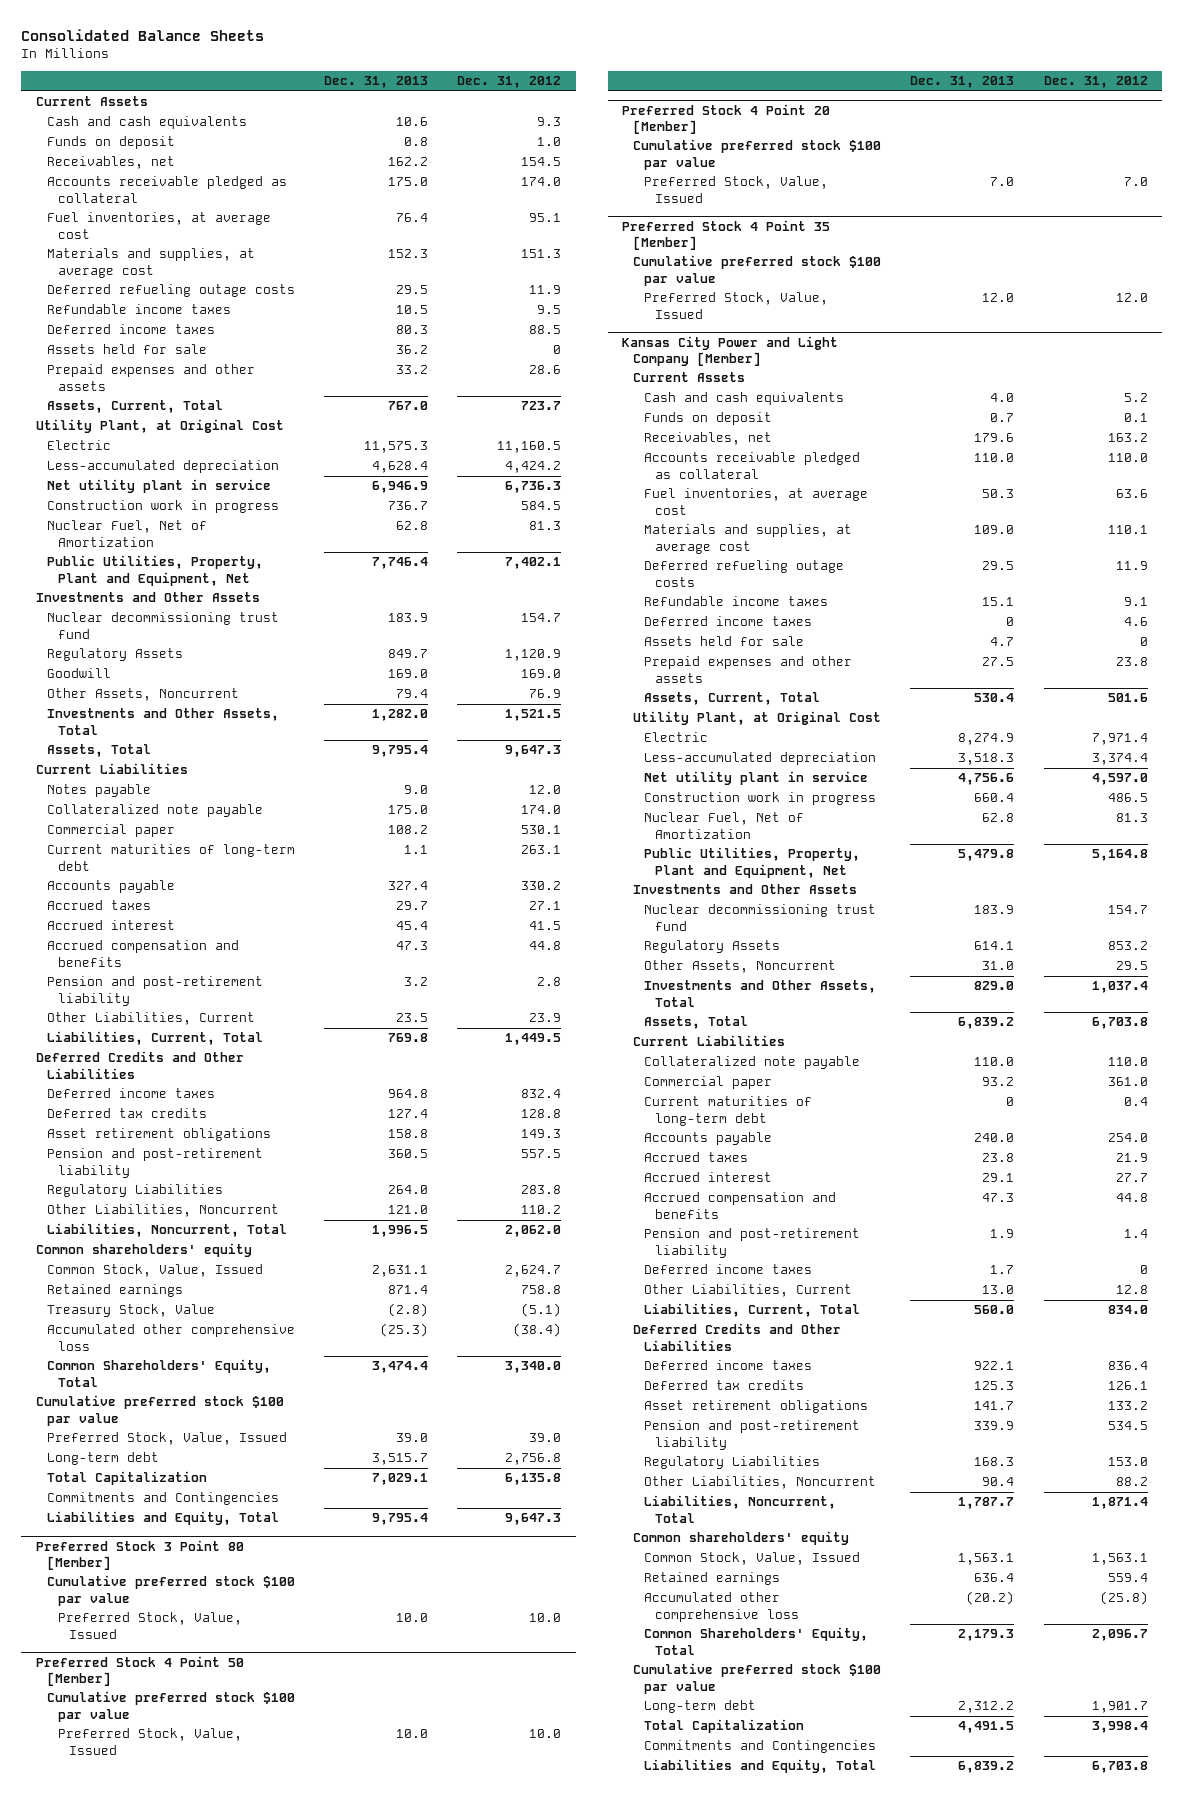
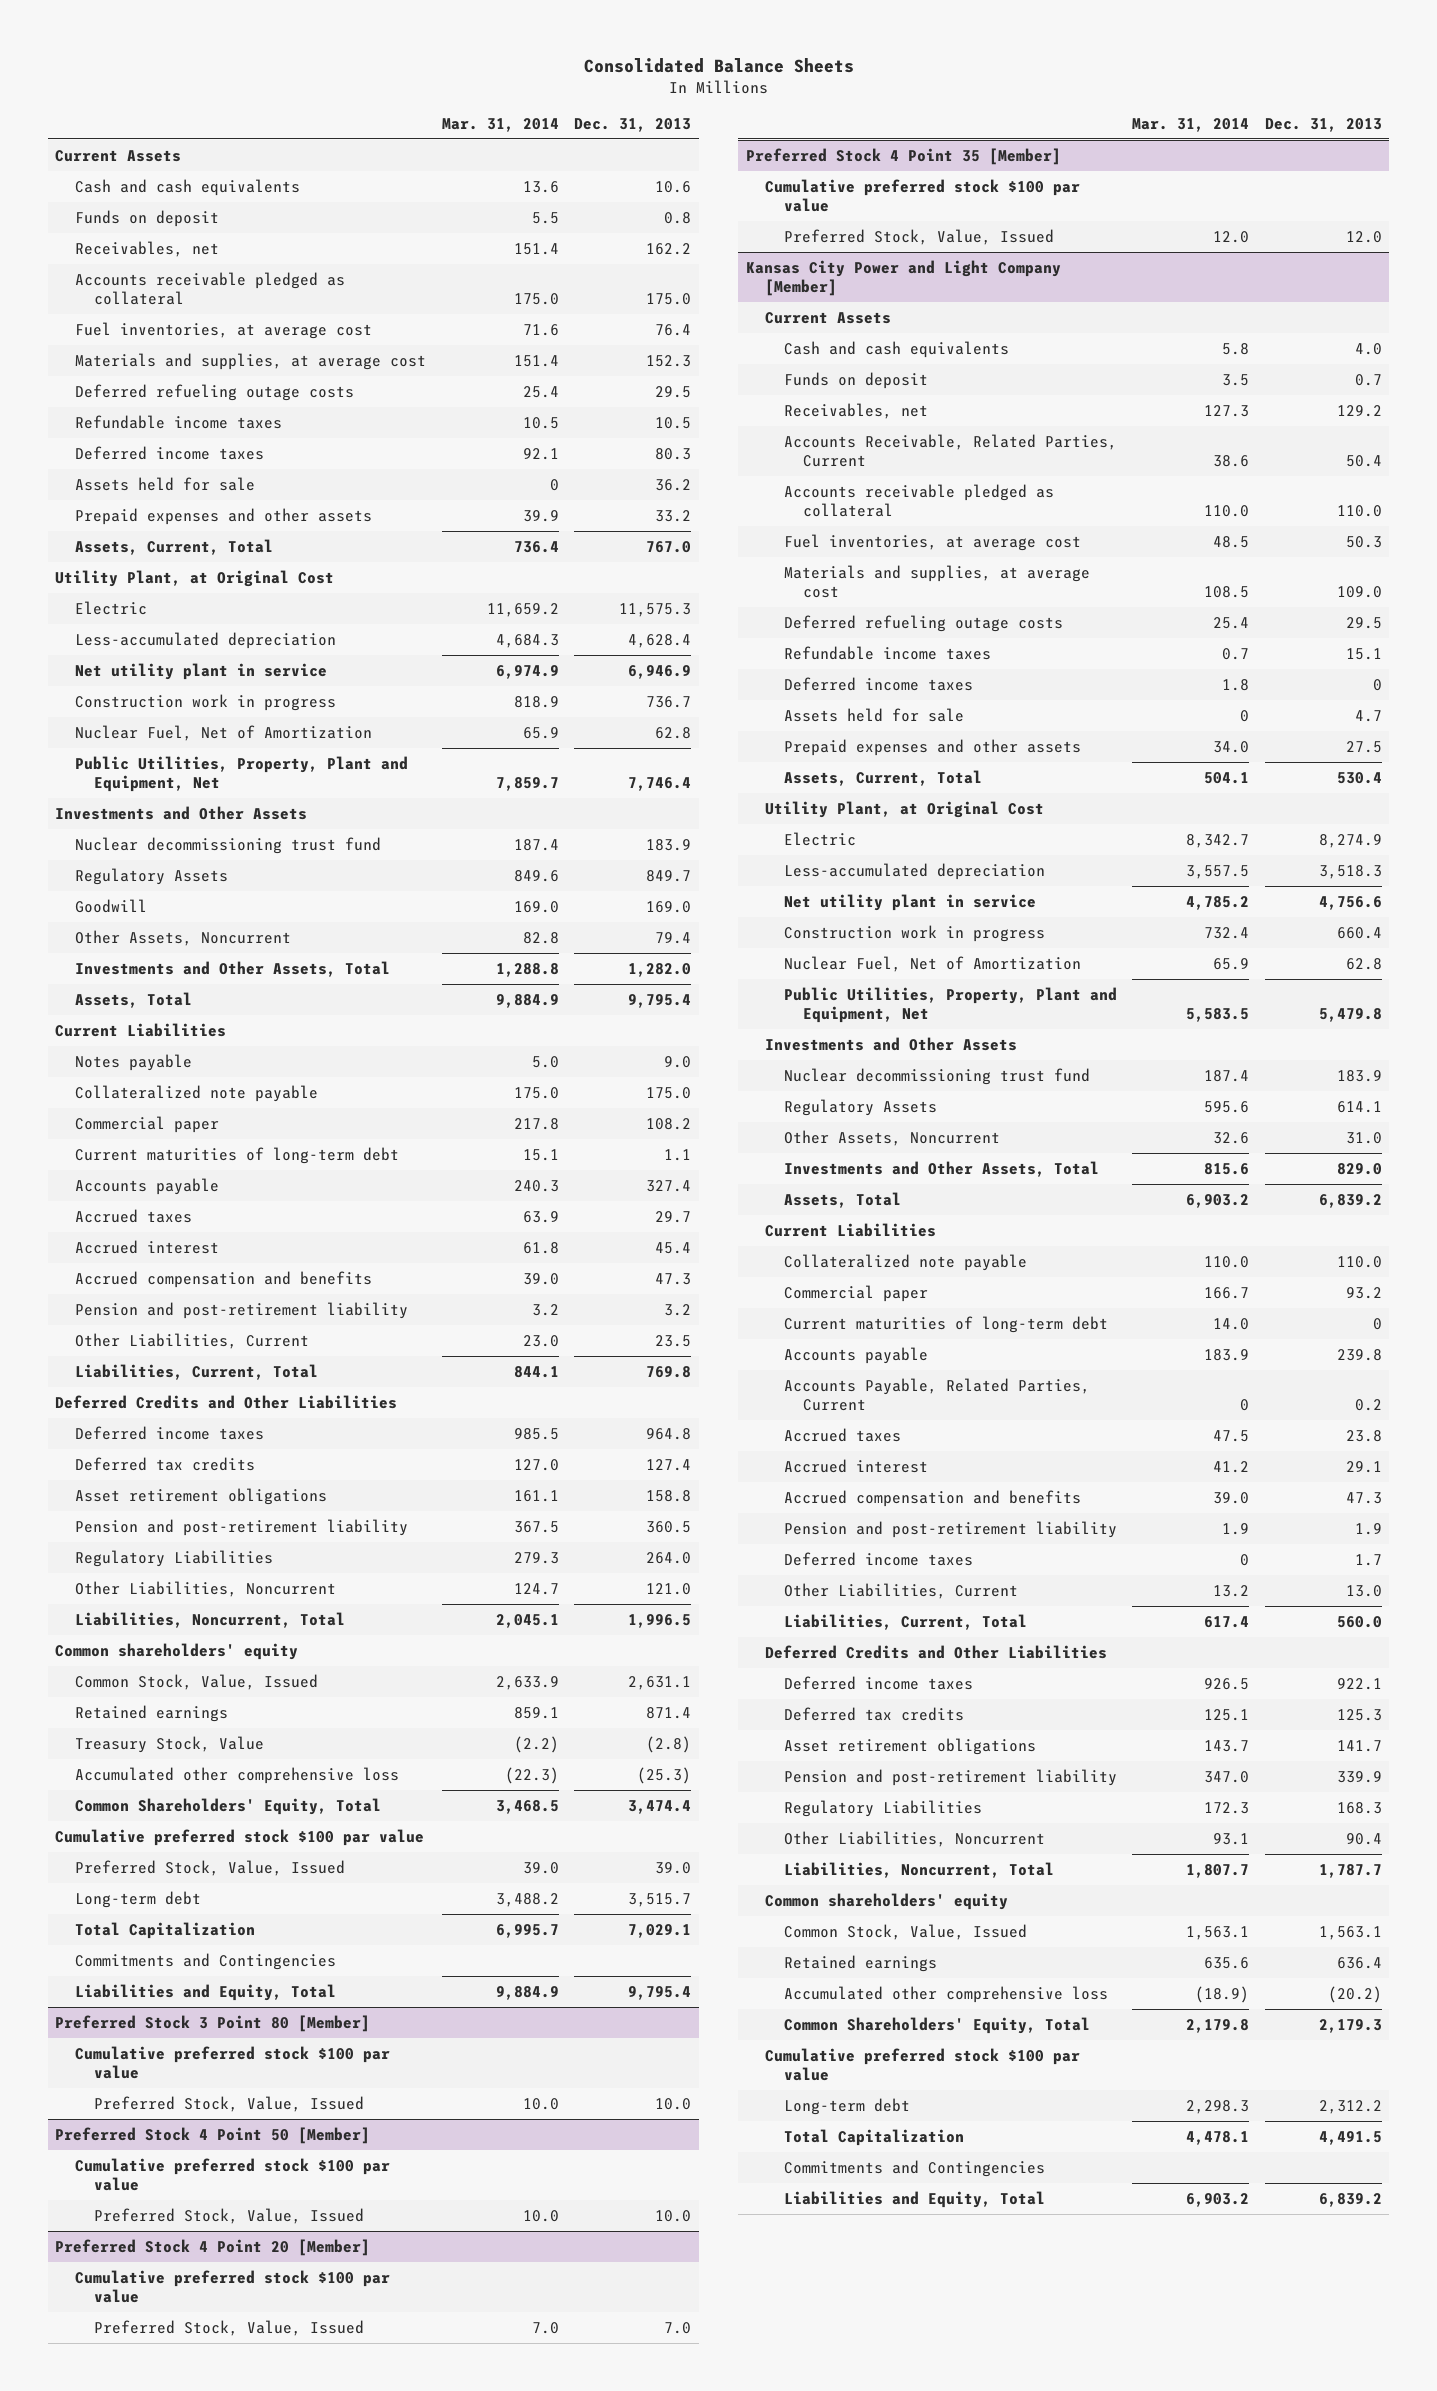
[457,76,562,89] Dec. 31, 2012 -> none
none -> [442,117,560,132] Mar. 31, 2014
[974,433,1015,443] 179.6 -> [1336,404,1382,417] 129.2
none -> [783,433,1117,468] Accounts Receivable, Related Parties, Current
[974,1133,1015,1143] 240.0 -> [1336,1348,1382,1361] 239.8
none -> [783,1377,1090,1412] Accounts Payable, Related Parties, Current

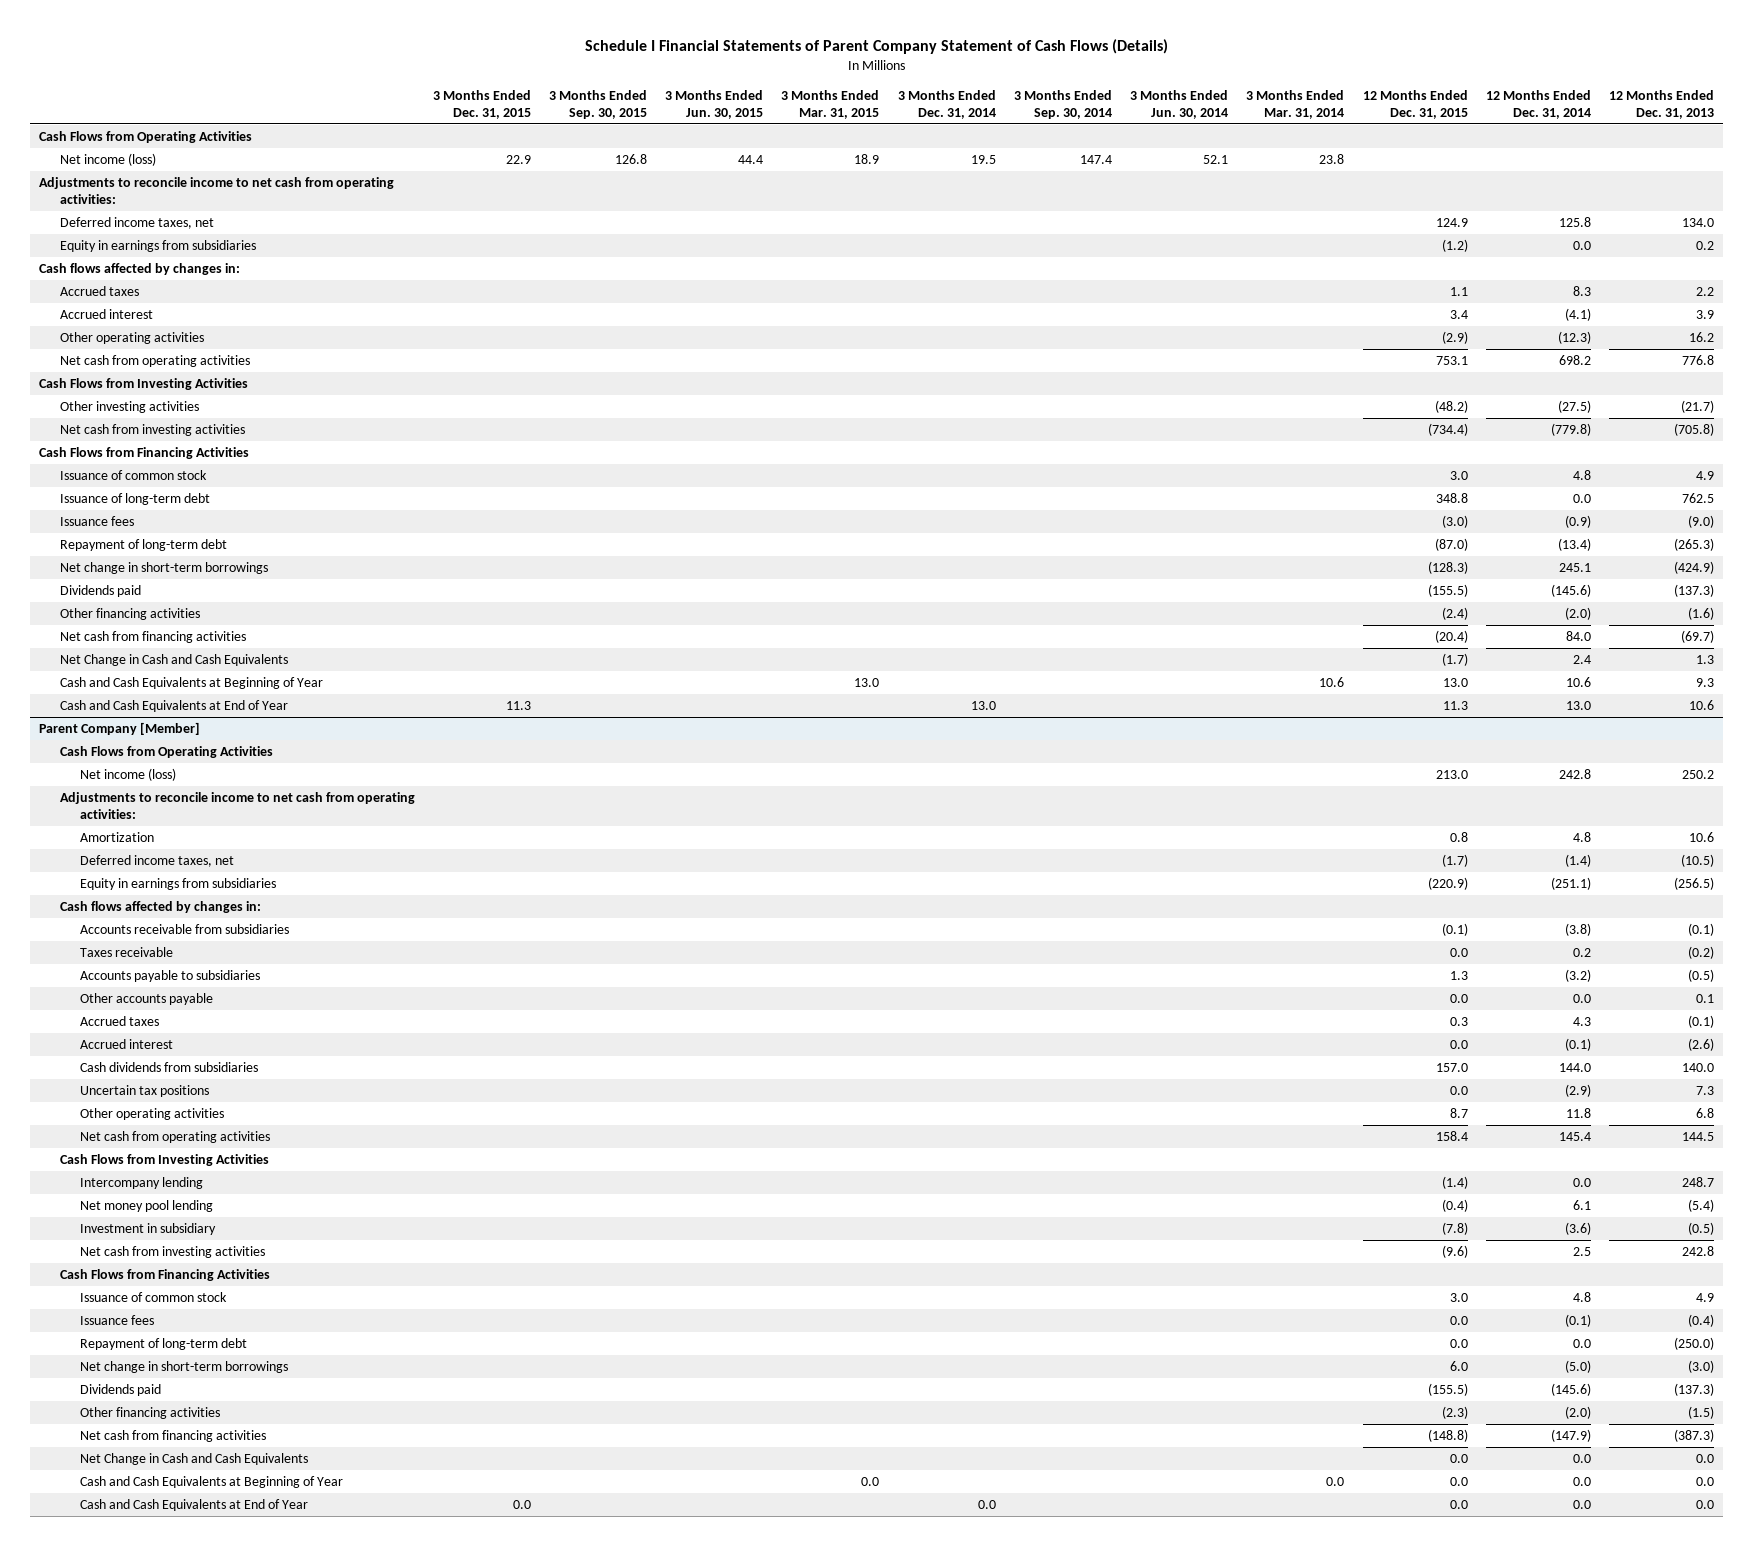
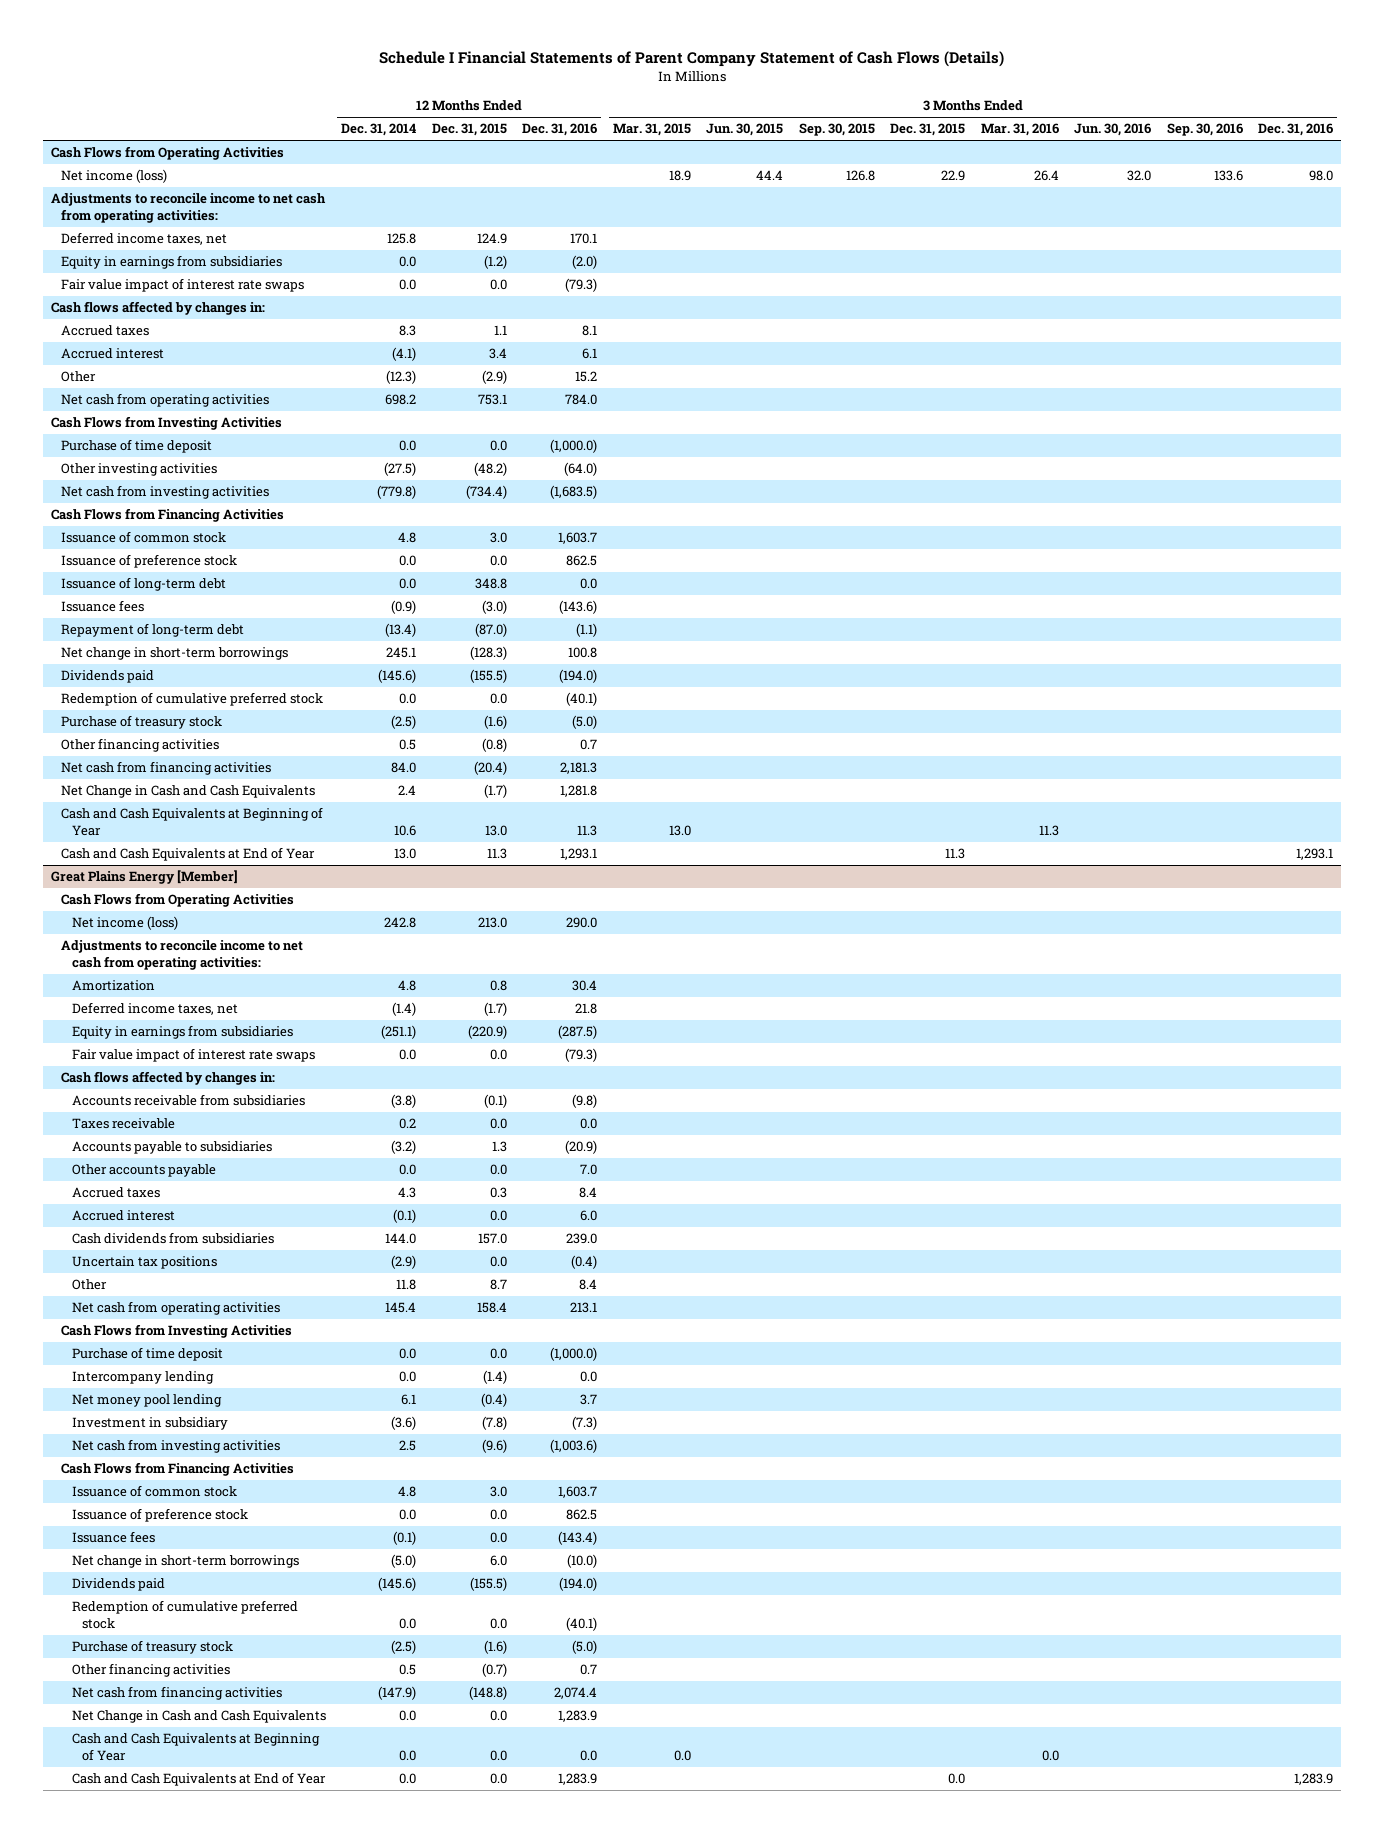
[897,89,996,119] 3 Months Ended Dec. 31, 2014 -> none
[1013,89,1112,119] 3 Months Ended Sep. 30, 2014 -> none
[1130,89,1229,119] 3 Months Ended Jun. 30, 2014 -> none
[1246,89,1345,119] 3 Months Ended Mar. 31, 2014 -> none
[1608,89,1714,119] 12 Months Ended Dec. 31, 2013 -> none
none -> [522,123,598,137] Dec. 31, 2016
none -> [980,123,1059,137] Mar. 31, 2016
none -> [1074,123,1152,137] Jun. 30, 2016
none -> [1166,123,1243,137] Sep. 30, 2016
none -> [1258,123,1334,137] Dec. 31, 2016
none -> [61,278,305,293] Fair value impact of interest rate swaps
[59,331,204,344] Other operating activities -> [61,371,97,383] Other
none -> [61,439,213,454] Purchase of time deposit
none -> [61,554,238,569] Issuance of preference stock
none -> [61,692,324,707] Redemption of cumulative preferred stock
none -> [61,715,223,730] Purchase of treasury stock
[1441,606,1468,620] (2.4) -> [481,738,507,753] (0.8)
[1564,606,1591,620] (2.0) -> [399,739,417,751] 0.5
[39,721,201,735] Parent Company [Member] -> [50,870,238,885] Great Plains Energy [Member]
none -> [71,1048,315,1063] Fair value impact of interest rate swaps
[79,1107,224,1120] Other operating activities -> [71,1279,107,1291] Other
none -> [71,1347,223,1362] Purchase of time deposit
none -> [71,1508,248,1523] Issuance of preference stock
[79,1337,247,1350] Repayment of long-term debt -> none
none -> [71,1600,298,1629] Redemption of cumulative preferred stock
none -> [71,1640,233,1655] Purchase of treasury stock
[1441,1405,1468,1419] (2.3) -> [481,1663,507,1678] (0.7)
[1564,1405,1591,1419] (2.0) -> [399,1664,417,1676] 0.5

